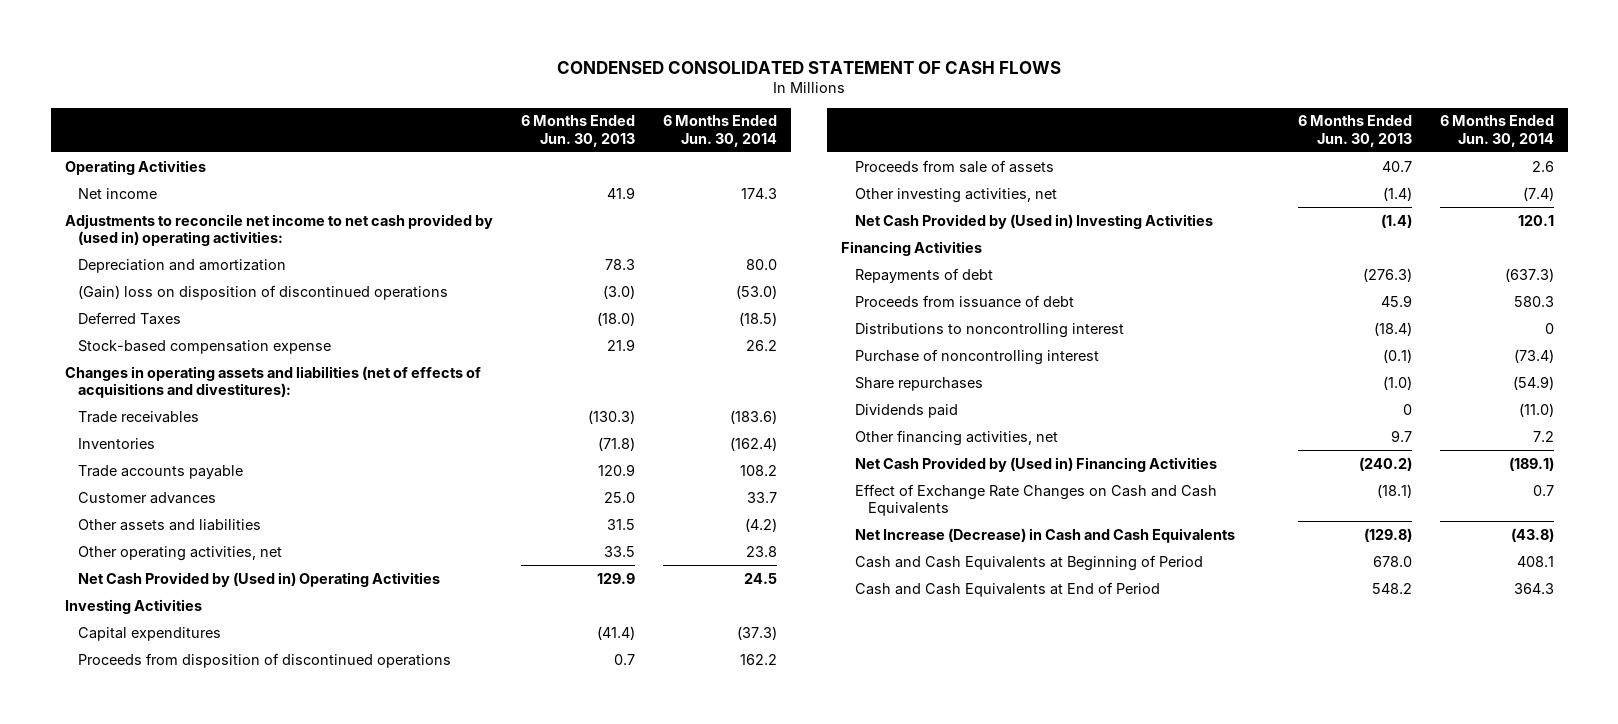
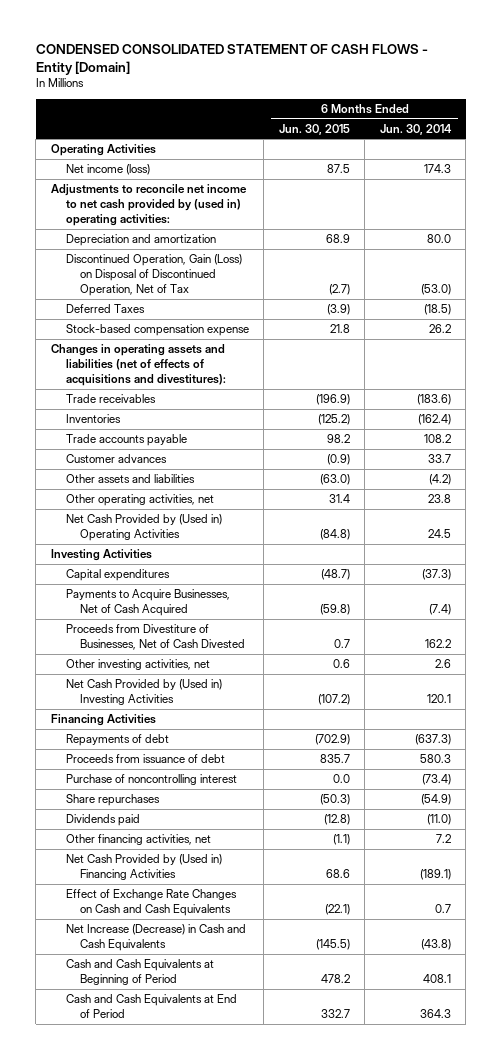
[557,60,1062,74] CONDENSED CONSOLIDATED STATEMENT OF CASH FLOWS -> [35,43,428,75] CONDENSED CONSOLIDATED STATEMENT OF CASH FLOWS - Entity [Domain]
[520,115,635,147] 6 Months Ended Jun. 30, 2013 -> none
none -> [278,123,350,135] Jun. 30, 2015
[78,187,158,199] Net income -> [65,164,150,176] Net income (loss)
[78,284,449,300] (Gain) loss on disposition of discontinued operations -> [65,254,242,297] Discontinued Operation, Gain (Loss) on Disposal of Discontinued Operation, Net of Tax
[854,159,1054,173] Proceeds from sale of assets -> none
none -> [65,589,230,617] Payments to Acquire Businesses, Net of Cash Acquired
[78,652,452,668] Proceeds from disposition of discontinued operations -> [65,624,246,651] Proceeds from Divestiture of Businesses, Net of Cash Divested
[1522,186,1554,201] (7.4) -> [434,659,451,669] 2.6
[854,322,1124,338] Distributions to noncontrolling interest -> none

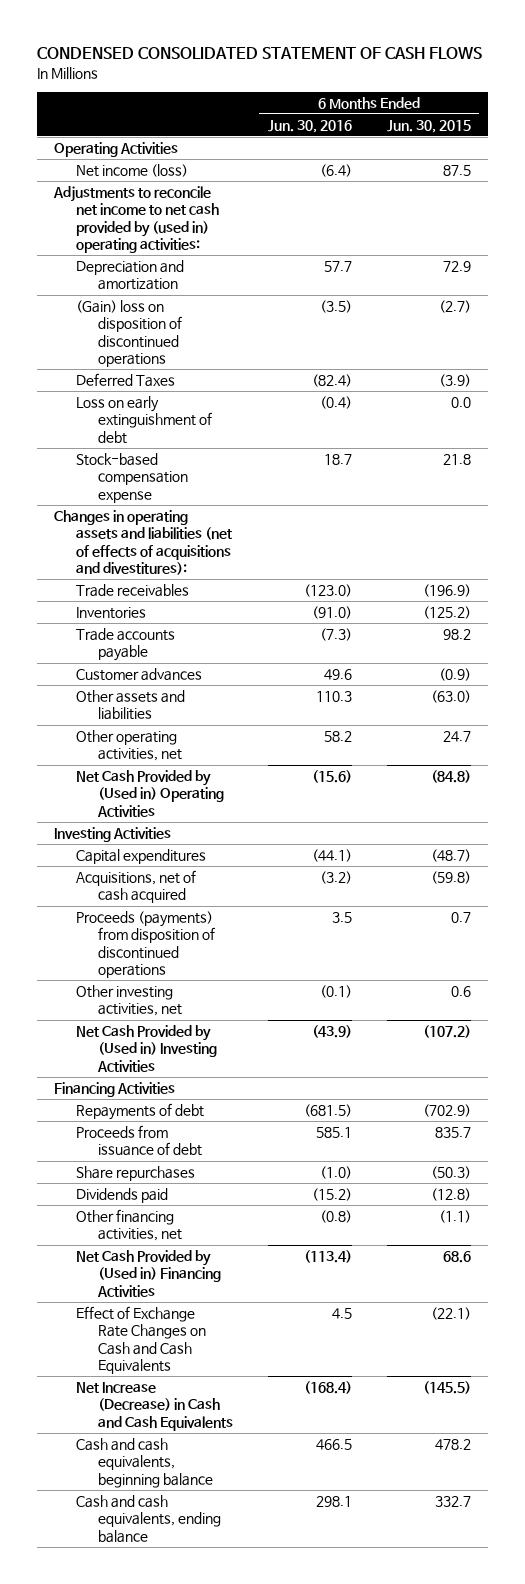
[35,43,428,75] CONDENSED CONSOLIDATED STATEMENT OF CASH FLOWS - Entity [Domain] -> [37,46,483,59] CONDENSED CONSOLIDATED STATEMENT OF CASH FLOWS
[379,123,452,135] Jun. 30, 2014 -> none
none -> [267,119,352,133] Jun. 30, 2016
[325,234,350,244] 68.9 -> [442,261,471,273] 72.9
[65,254,242,297] Discontinued Operation, Gain (Loss) on Disposal of Discontinued Operation, Net of Tax -> [76,300,183,368] (Gain) loss on disposition of discontinued operations
none -> [76,396,213,444] Loss on early extinguishment of debt
[328,494,350,504] 31.4 -> [442,731,471,743] 24.7
[65,589,230,617] Payments to Acquire Businesses, Net of Cash Acquired -> [76,870,197,904] Acquisitions, net of cash acquired
[65,624,246,651] Proceeds from Divestiture of Businesses, Net of Cash Divested -> [76,911,216,979] Proceeds (payments) from disposition of discontinued operations
[65,774,237,786] Purchase of noncontrolling interest -> none
[65,959,214,986] Cash and Cash Equivalents at Beginning of Period -> [76,1438,214,1488] Cash and cash equivalents, beginning balance
[65,994,237,1019] Cash and Cash Equivalents at End of Period -> [76,1495,222,1543] Cash and cash equivalents, ending balance

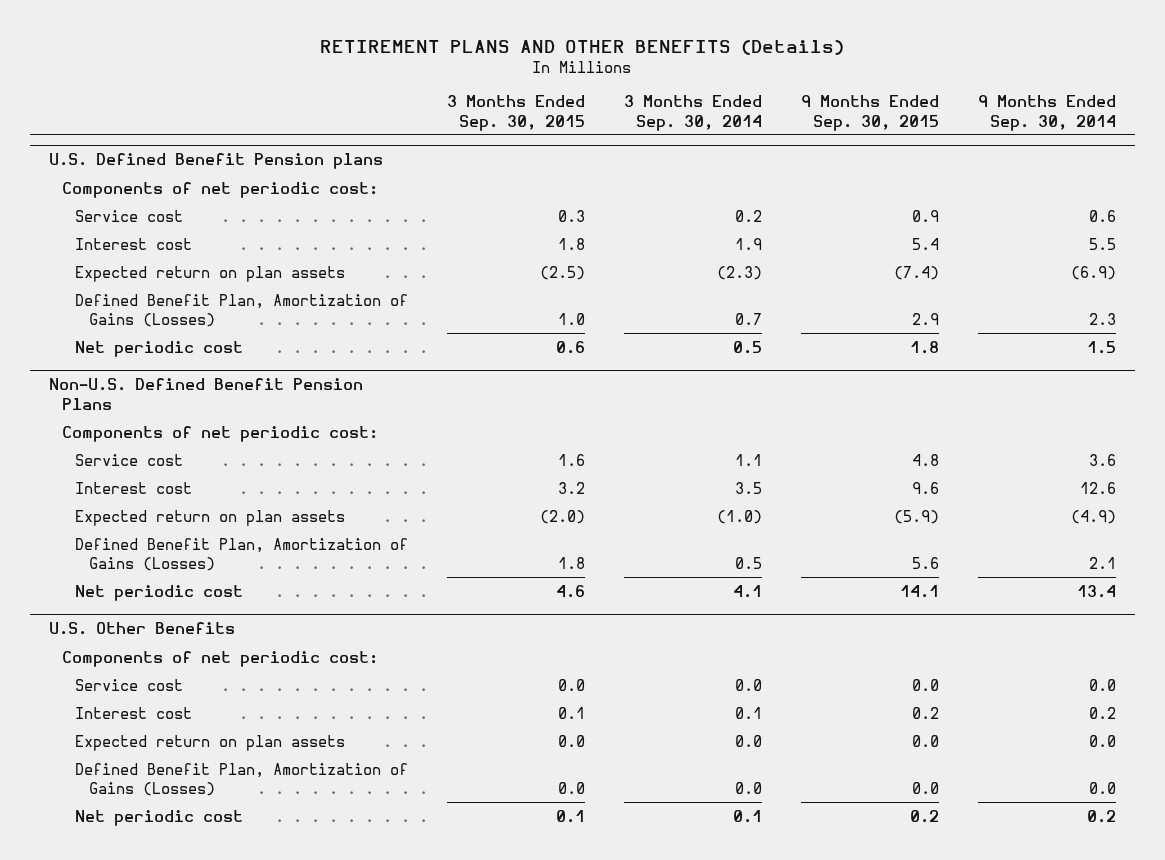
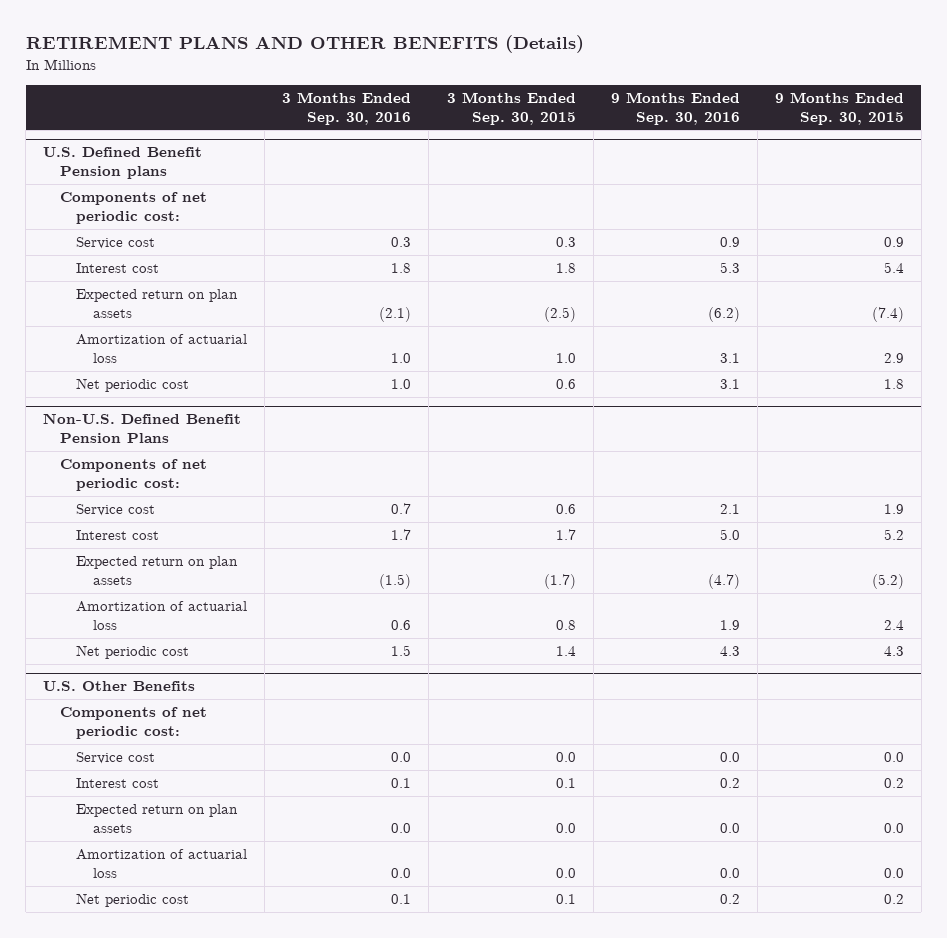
[624,95,763,131] 3 Months Ended Sep. 30, 2014 -> none
[977,95,1116,131] 9 Months Ended Sep. 30, 2014 -> none
none -> [282,91,412,125] 3 Months Ended Sep. 30, 2016
none -> [610,91,740,125] 9 Months Ended Sep. 30, 2016
[75,293,409,327] Defined Benefit Plan, Amortization of Gains (Losses) -> [76,334,248,363] Amortization of actuarial loss
[558,453,586,466] 1.6 -> [555,504,576,515] 0.6
[911,453,939,466] 4.8 -> [883,504,904,515] 1.9
[558,481,586,494] 3.2 -> [555,529,576,541] 1.7
[911,481,939,494] 9.6 -> [883,529,904,541] 5.2
[540,509,586,524] (2.0) -> [543,573,576,589] (1.7)
[893,509,939,524] (5.9) -> [871,573,904,589] (5.2)
[75,537,409,571] Defined Benefit Plan, Amortization of Gains (Losses) -> [76,601,248,630] Amortization of actuarial loss
[558,556,586,569] 1.8 -> [555,619,576,630] 0.8
[911,556,939,569] 5.6 -> [883,619,904,630] 2.4
[556,584,586,598] 4.6 -> [555,646,576,657] 1.4
[899,584,939,598] 14.1 -> [883,646,904,657] 4.3
[75,762,409,796] Defined Benefit Plan, Amortization of Gains (Losses) -> [76,849,248,878] Amortization of actuarial loss

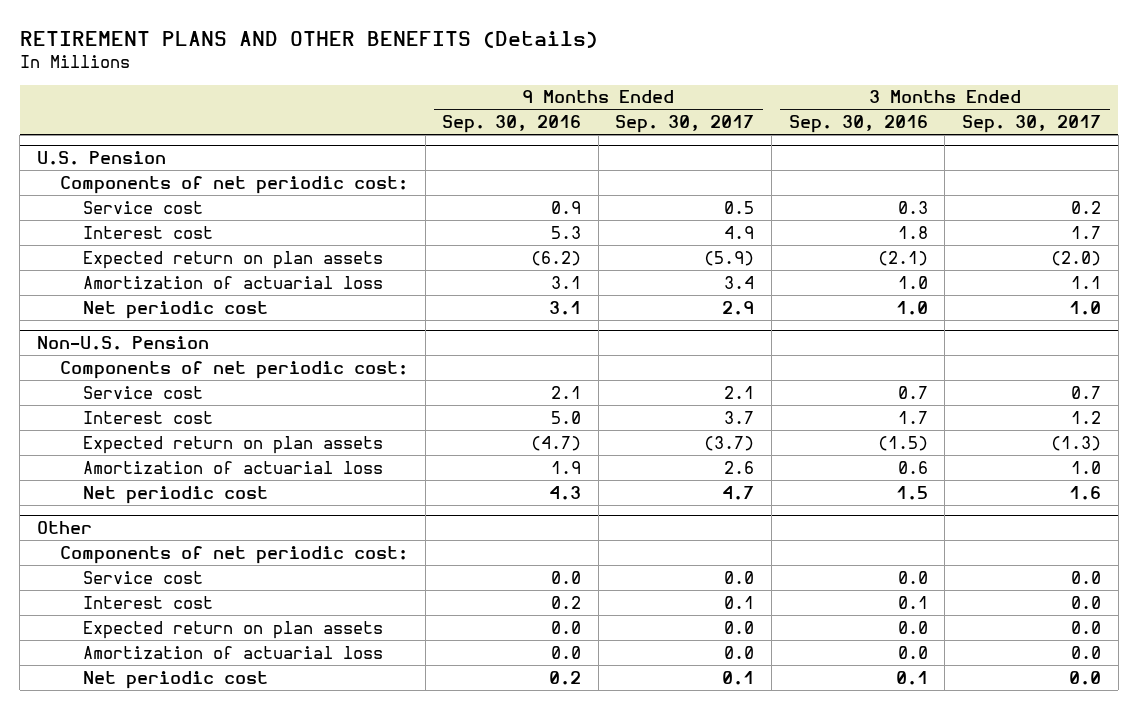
[446,91,576,125] 3 Months Ended Sep. 30, 2015 -> none
[774,91,904,125] 9 Months Ended Sep. 30, 2015 -> none
none -> [615,115,755,134] Sep. 30, 2017
none -> [962,115,1102,134] Sep. 30, 2017
[43,147,203,180] U.S. Defined Benefit Pension plans -> [37,150,167,165] U.S. Pension
[43,413,242,444] Non-U.S. Defined Benefit Pension Plans -> [37,335,210,350] Non-U.S. Pension
[43,681,196,692] U.S. Other Benefits -> [37,520,93,534] Other

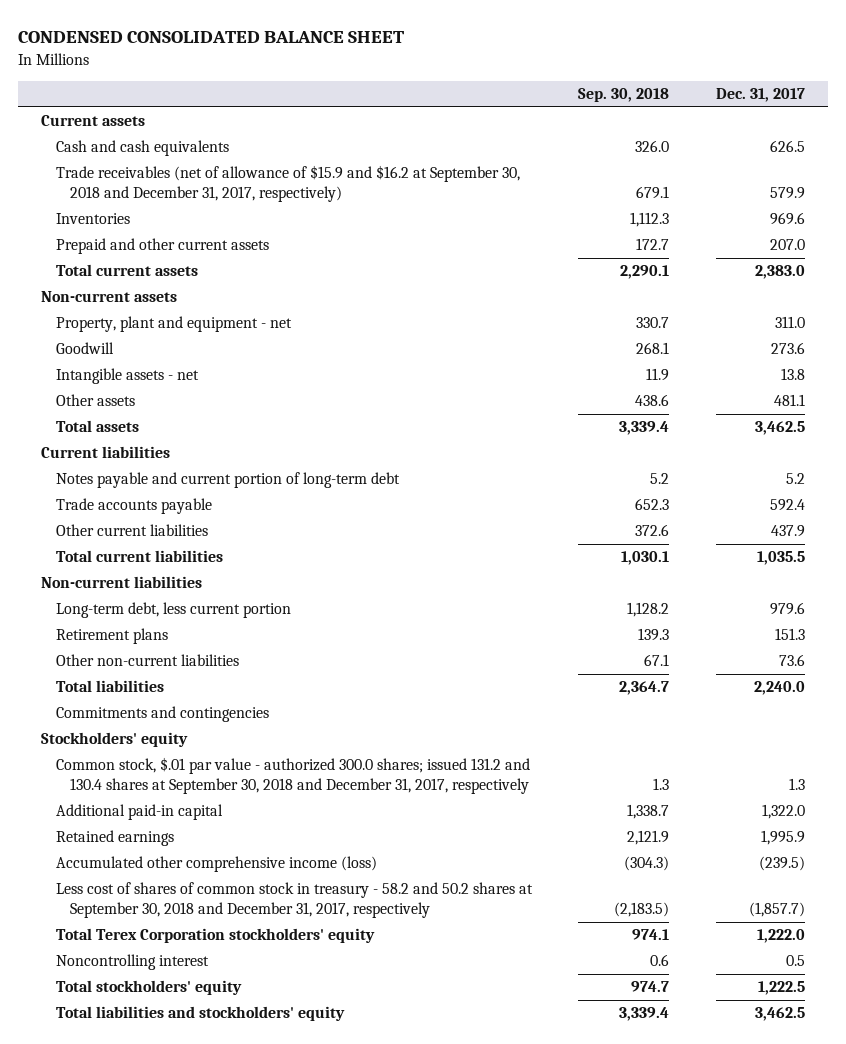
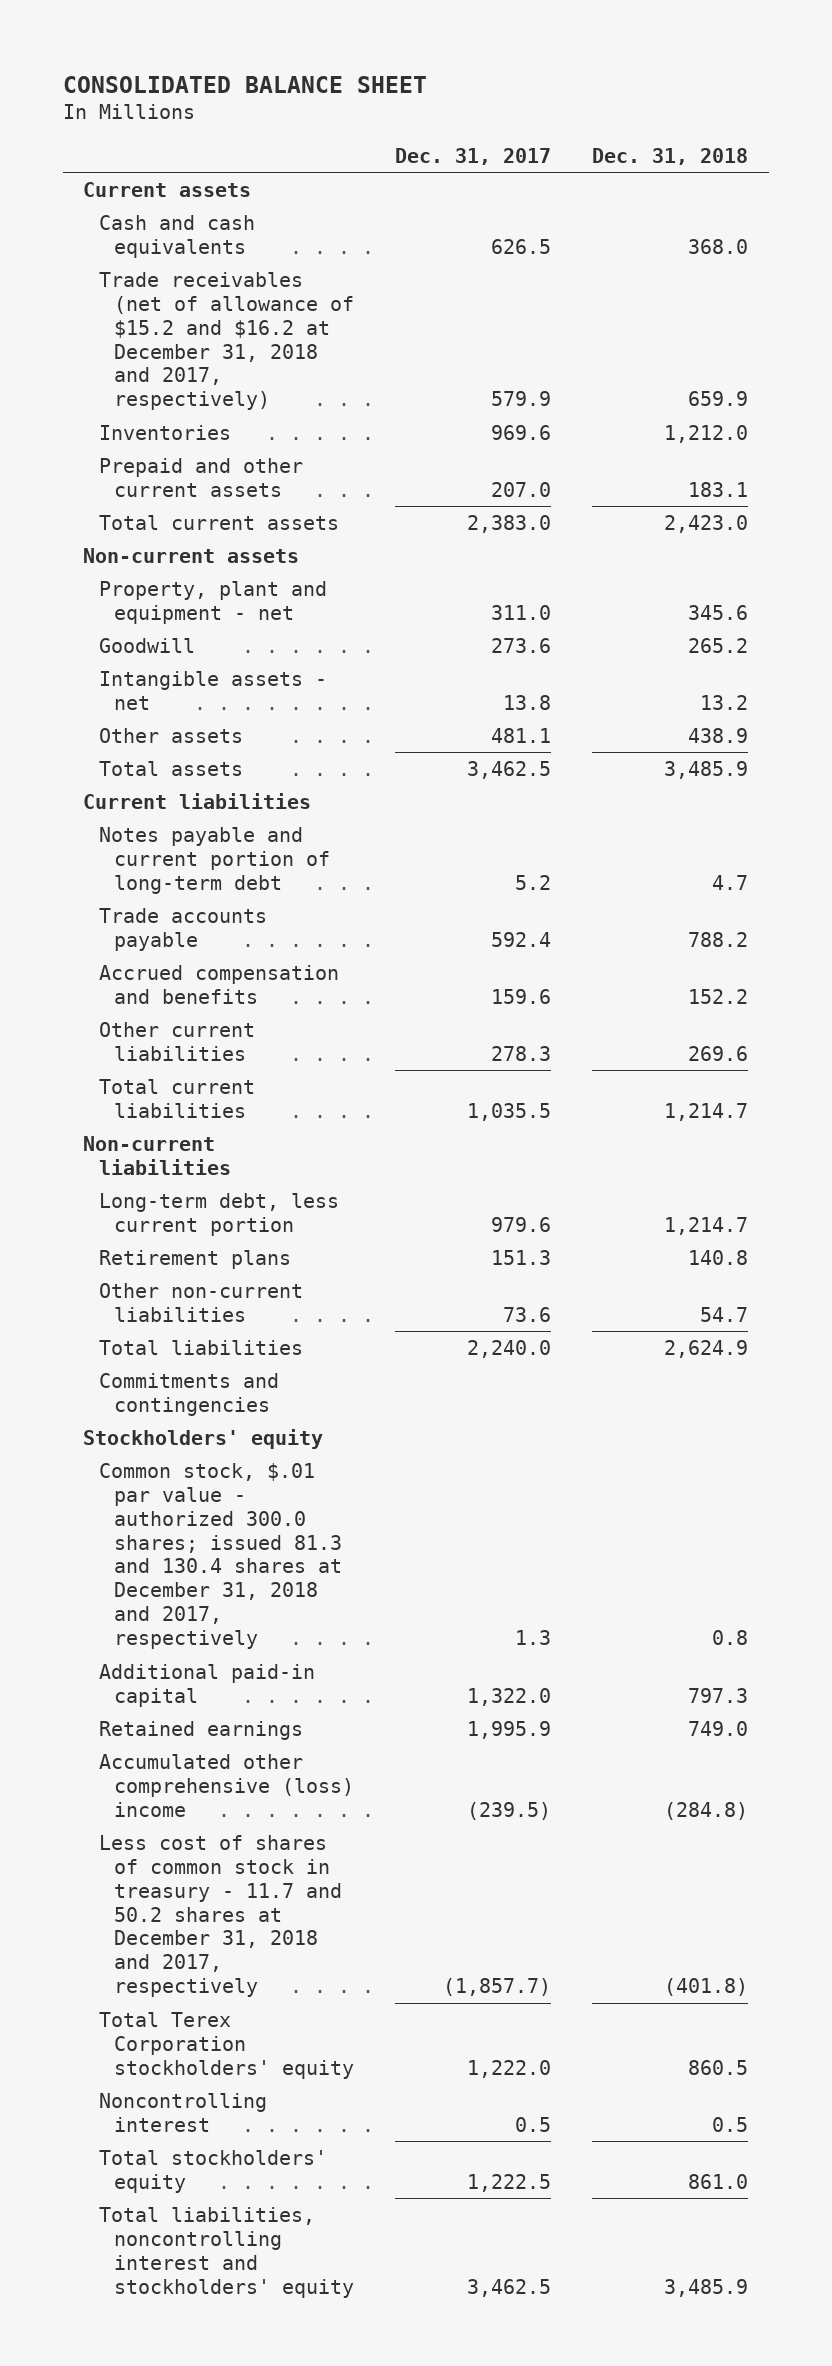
[18,31,405,44] CONDENSED CONSOLIDATED BALANCE SHEET -> [62,76,427,94] CONSOLIDATED BALANCE SHEET
[578,88,670,103] Sep. 30, 2018 -> none
none -> [592,147,749,165] Dec. 31, 2018
[55,165,520,203] Trade receivables (net of allowance of $15.9 and $16.2 at September 30, 2018 and December 31, 2017, respectively) -> [98,271,354,411] Trade receivables (net of allowance of $15.2 and $16.2 at December 31, 2018 and 2017, respectively)
none -> [98,964,339,1004] Accrued compensation and benefits
[770,525,805,538] 437.9 -> [491,1045,552,1061] 278.3
[55,757,530,795] Common stock, $.01 par value - authorized 300.0 shares; issued 131.2 and 130.4 shares at September 30, 2018 and December 31, 2017, respectively -> [98,1462,342,1650] Common stock, $.01 par value - authorized 300.0 shares; issued 81.3 and 130.4 shares at December 31, 2018 and 2017, respectively
[55,856,377,873] Accumulated other comprehensive income (loss) -> [98,1753,354,1817] Accumulated other comprehensive (loss) income
[55,882,533,919] Less cost of shares of common stock in treasury - 58.2 and 50.2 shares at September 30, 2018 and December 31, 2017, respectively -> [98,1834,342,1998] Less cost of shares of common stock in treasury - 11.7 and 50.2 shares at December 31, 2018 and 2017, respectively
[55,1006,345,1022] Total liabilities and stockholders' equity -> [98,2206,354,2298] Total liabilities, noncontrolling interest and stockholders' equity

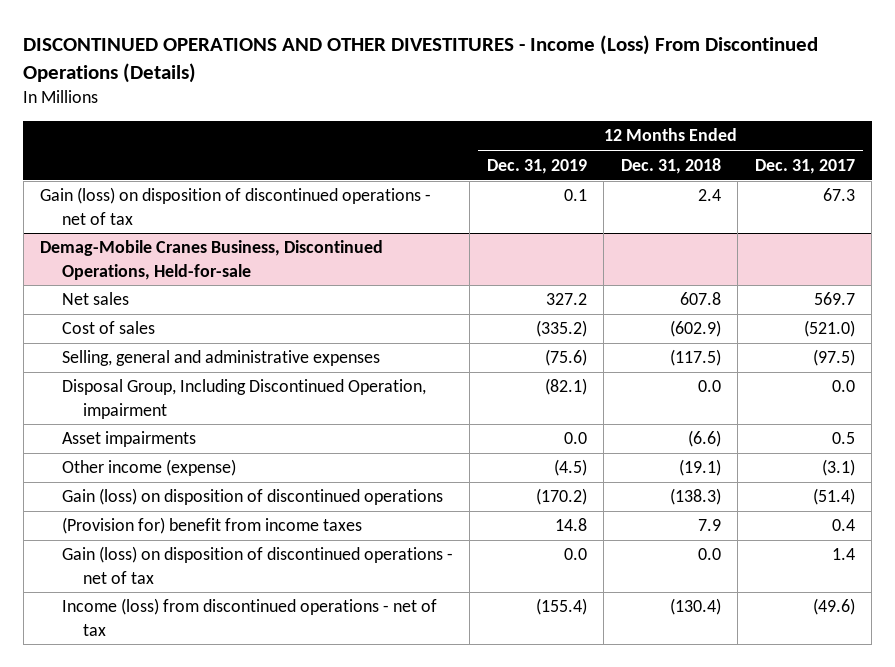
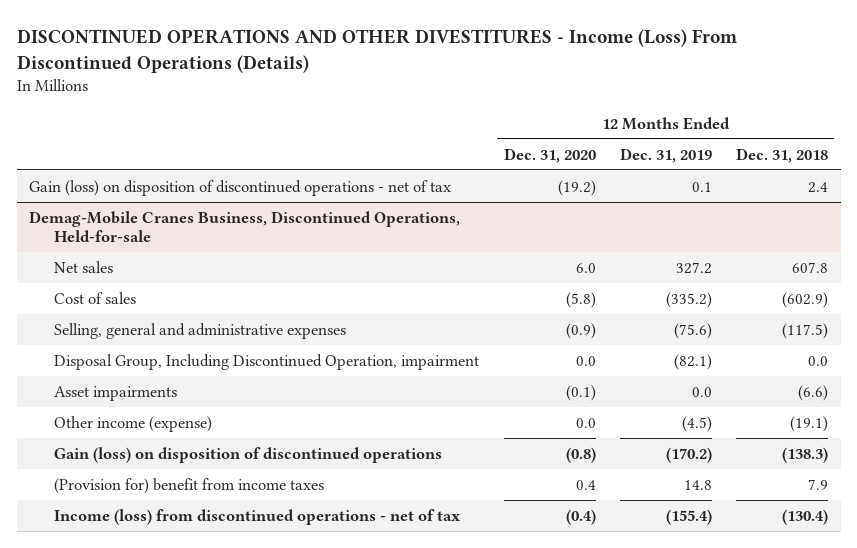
[754,158,855,174] Dec. 31, 2017 -> none
none -> [503,147,596,163] Dec. 31, 2020
[61,546,453,584] Gain (loss) on disposition of discontinued operations - net of tax -> none

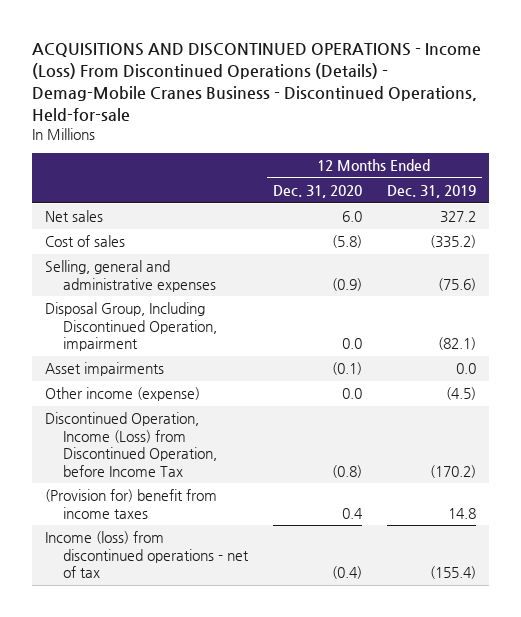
[16,28,737,73] DISCONTINUED OPERATIONS AND OTHER DIVESTITURES - Income (Loss) From Discontinued Operations (Details) -> [32,43,482,121] ACQUISITIONS AND DISCONTINUED OPERATIONS - Income (Loss) From Discontinued Operations (Details) - Demag-Mobile Cranes Business - Discontinued Operations, Held-for-sale
[736,147,829,163] Dec. 31, 2018 -> none
[29,179,452,196] Gain (loss) on disposition of discontinued operations - net of tax -> none
[29,210,461,243] Demag-Mobile Cranes Business, Discontinued Operations, Held-for-sale -> none
[54,446,443,463] Gain (loss) on disposition of discontinued operations -> [44,412,217,477] Discontinued Operation, Income (Loss) from Discontinued Operation, before Income Tax

